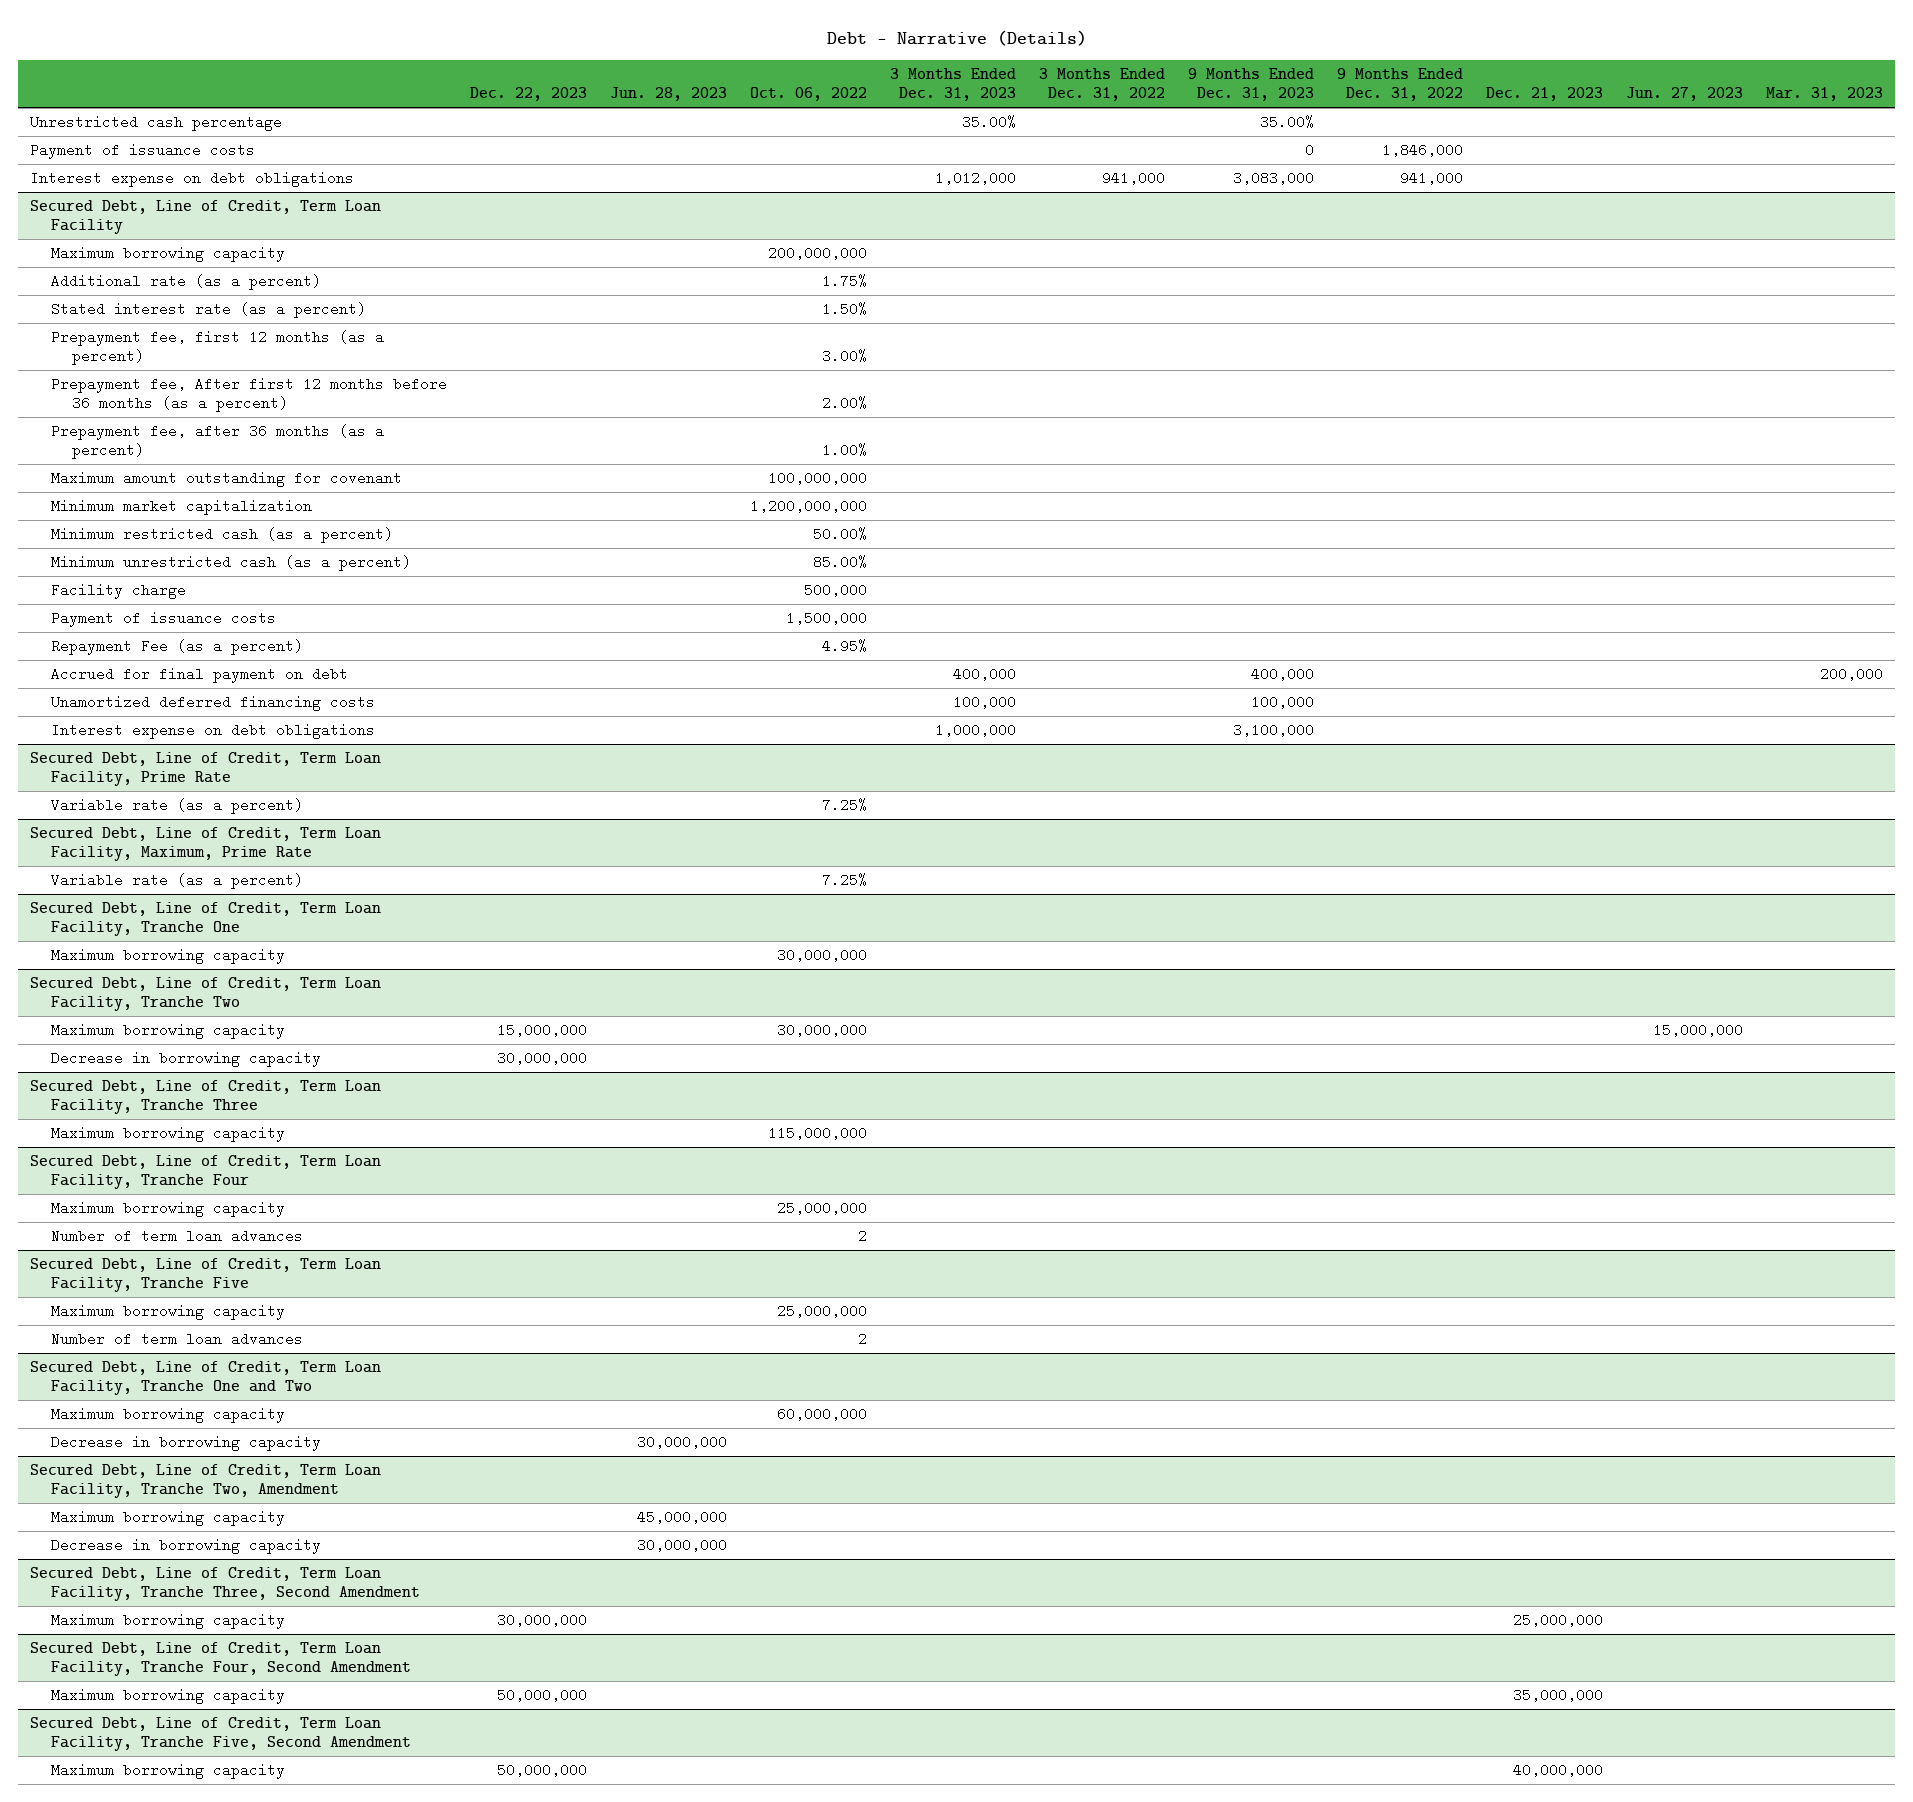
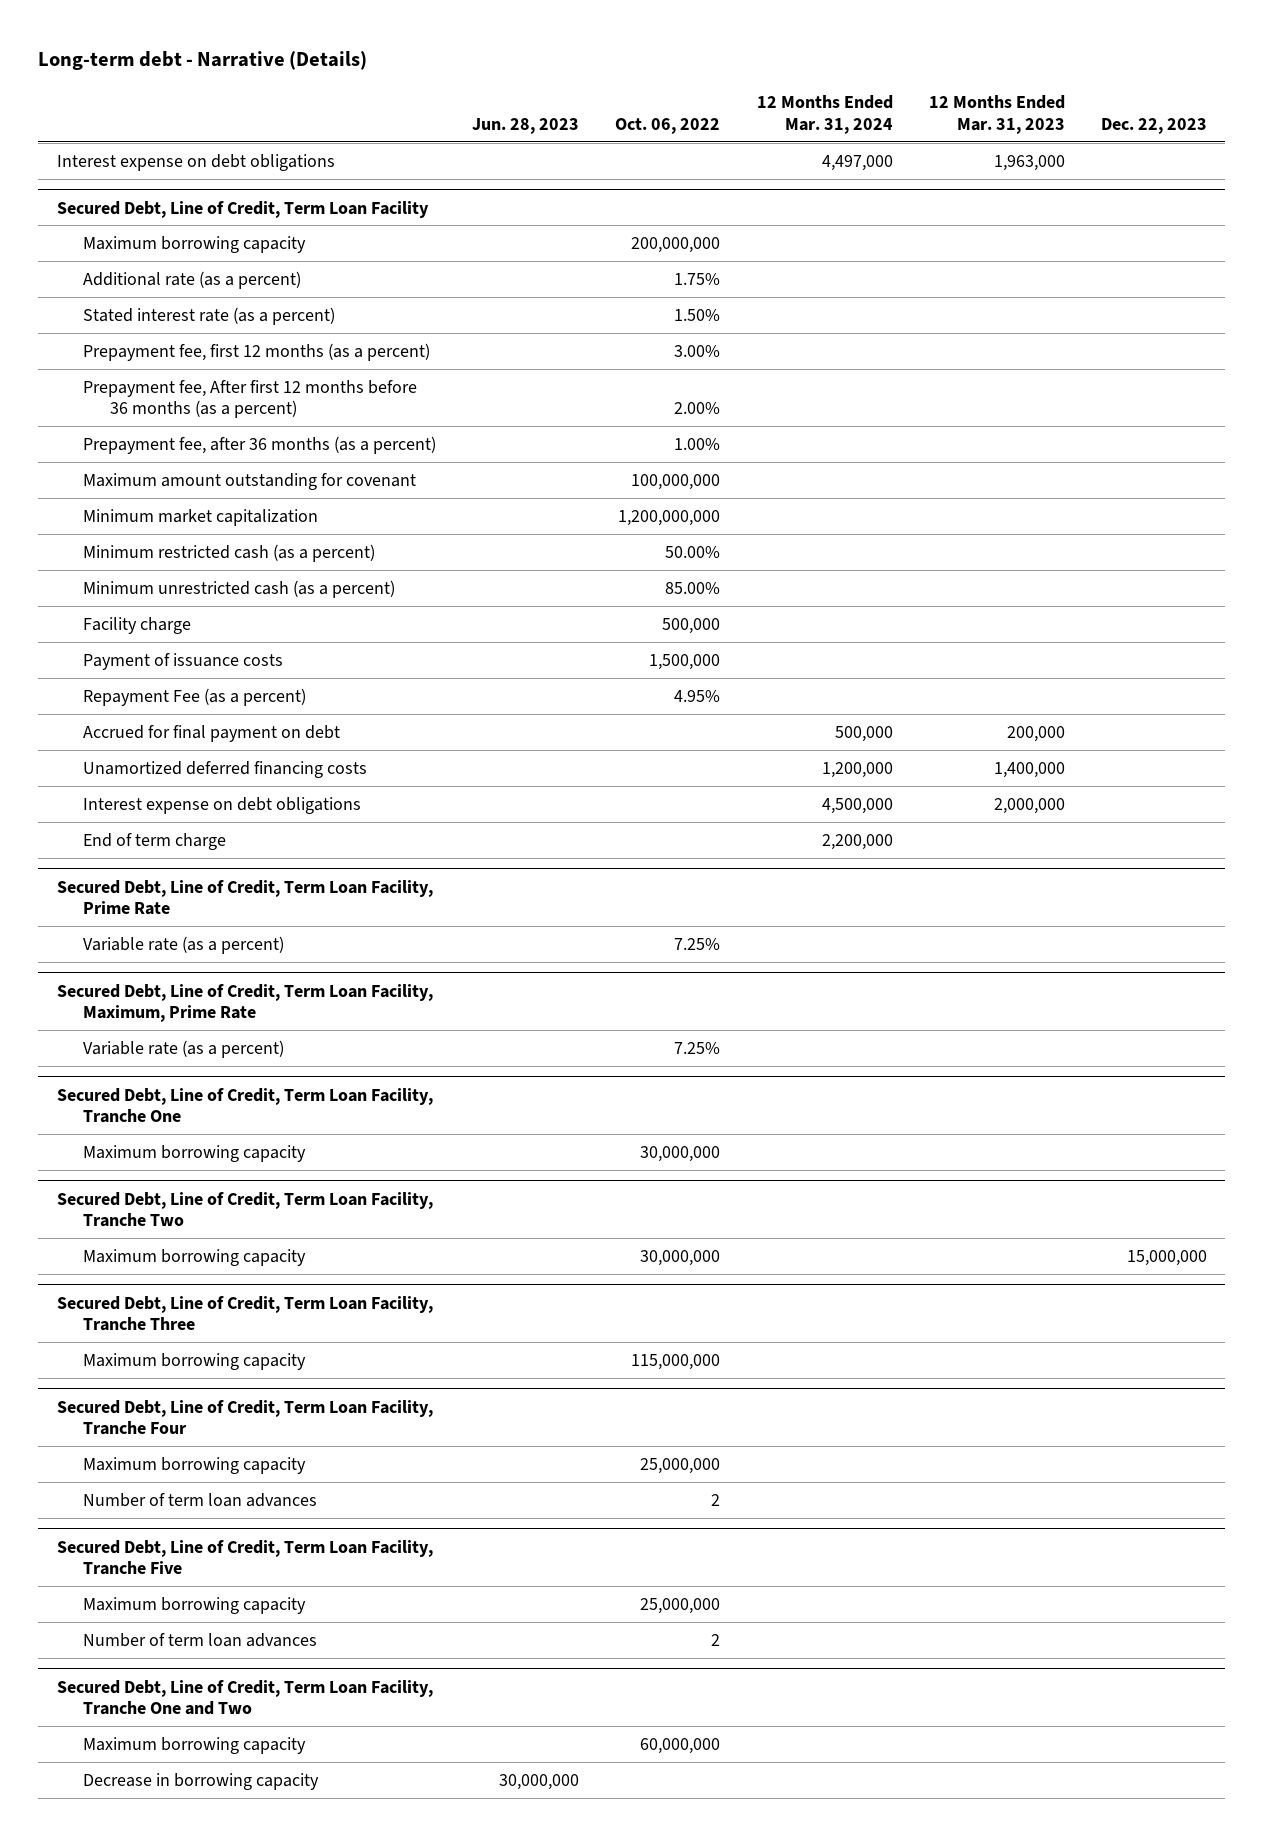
[826,29,1087,46] Debt - Narrative (Details) -> [38,51,368,71] Long-term debt - Narrative (Details)
[889,68,1016,102] 3 Months Ended Dec. 31, 2023 -> none
[1038,68,1165,102] 3 Months Ended Dec. 31, 2022 -> none
[1187,68,1314,102] 9 Months Ended Dec. 31, 2023 -> none
[1336,68,1463,102] 9 Months Ended Dec. 31, 2022 -> none
[1486,87,1604,102] Dec. 21, 2023 -> none
[1626,87,1744,102] Jun. 27, 2023 -> none
[1766,87,1884,102] Mar. 31, 2023 -> none
none -> [756,95,893,134] 12 Months Ended Mar. 31, 2024
none -> [928,95,1065,134] 12 Months Ended Mar. 31, 2023
[29,114,282,131] Unrestricted cash percentage -> none
[29,142,255,159] Payment of issuance costs -> none
none -> [83,832,227,850] End of term charge
[50,1050,321,1067] Decrease in borrowing capacity -> none
[29,1463,381,1499] Secured Debt, Line of Credit, Term Loan Facility, Tranche Two, Amendment -> none
[50,1509,285,1526] Maximum borrowing capacity -> none
[50,1537,321,1554] Decrease in borrowing capacity -> none
[29,1566,420,1602] Secured Debt, Line of Credit, Term Loan Facility, Tranche Three, Second Amendment -> none
[50,1612,285,1629] Maximum borrowing capacity -> none
[29,1641,411,1677] Secured Debt, Line of Credit, Term Loan Facility, Tranche Four, Second Amendment -> none
[50,1687,285,1704] Maximum borrowing capacity -> none
[29,1716,411,1752] Secured Debt, Line of Credit, Term Loan Facility, Tranche Five, Second Amendment -> none
[50,1762,285,1779] Maximum borrowing capacity -> none

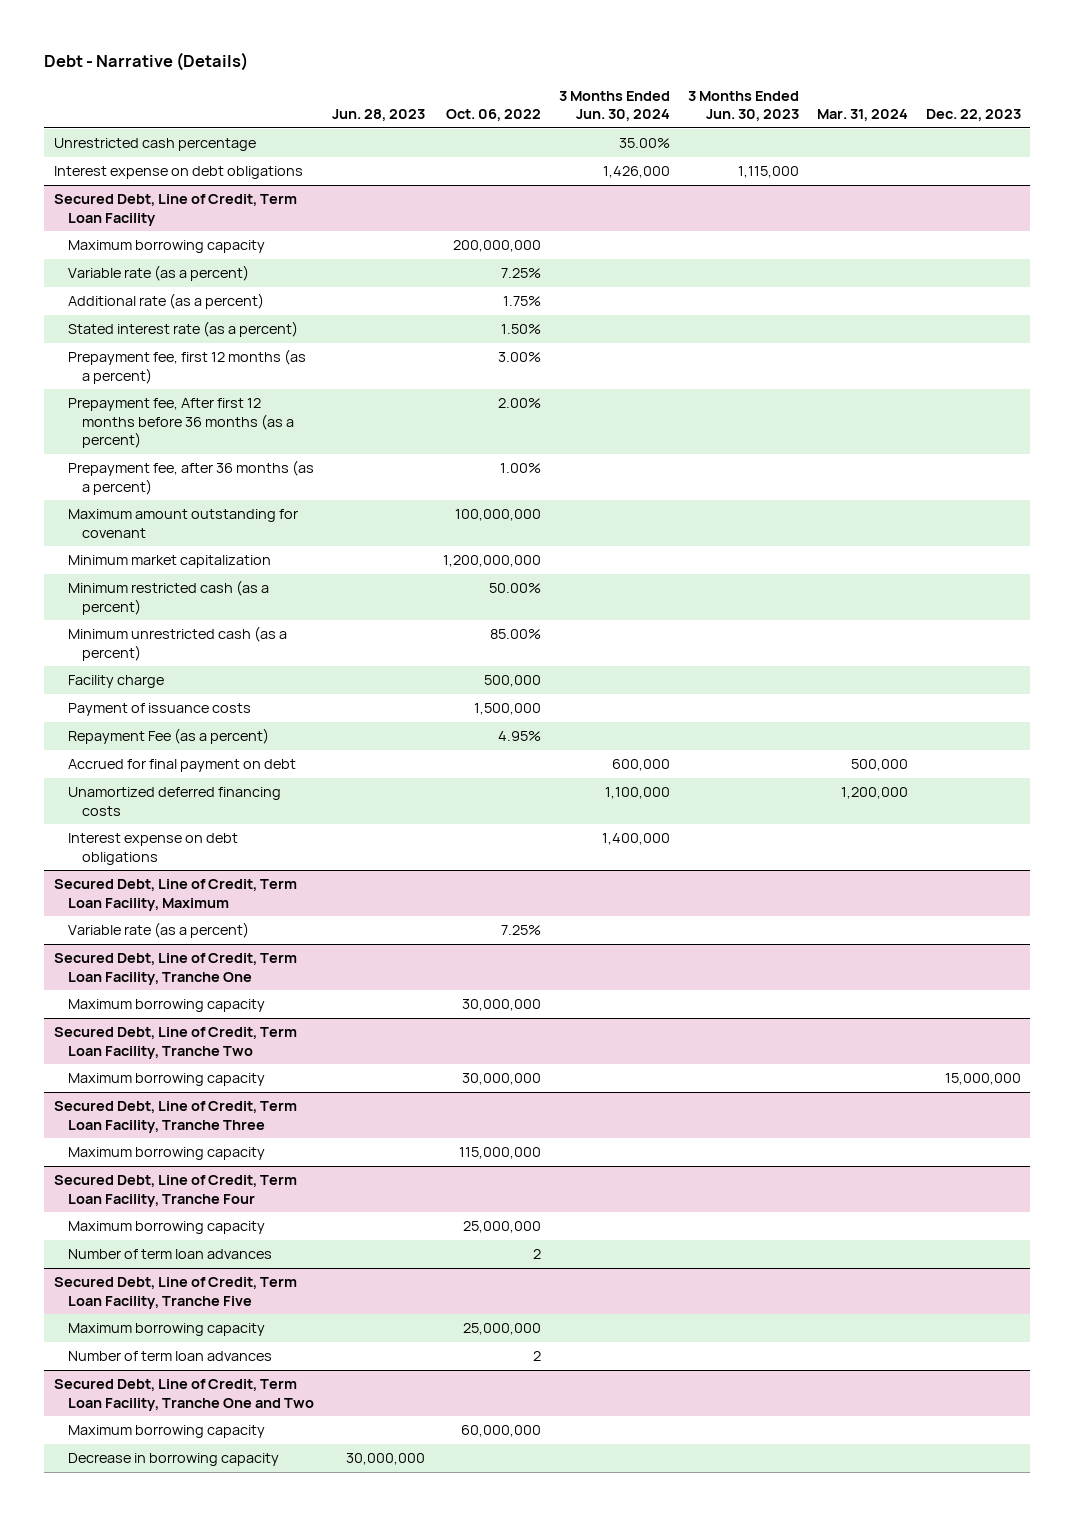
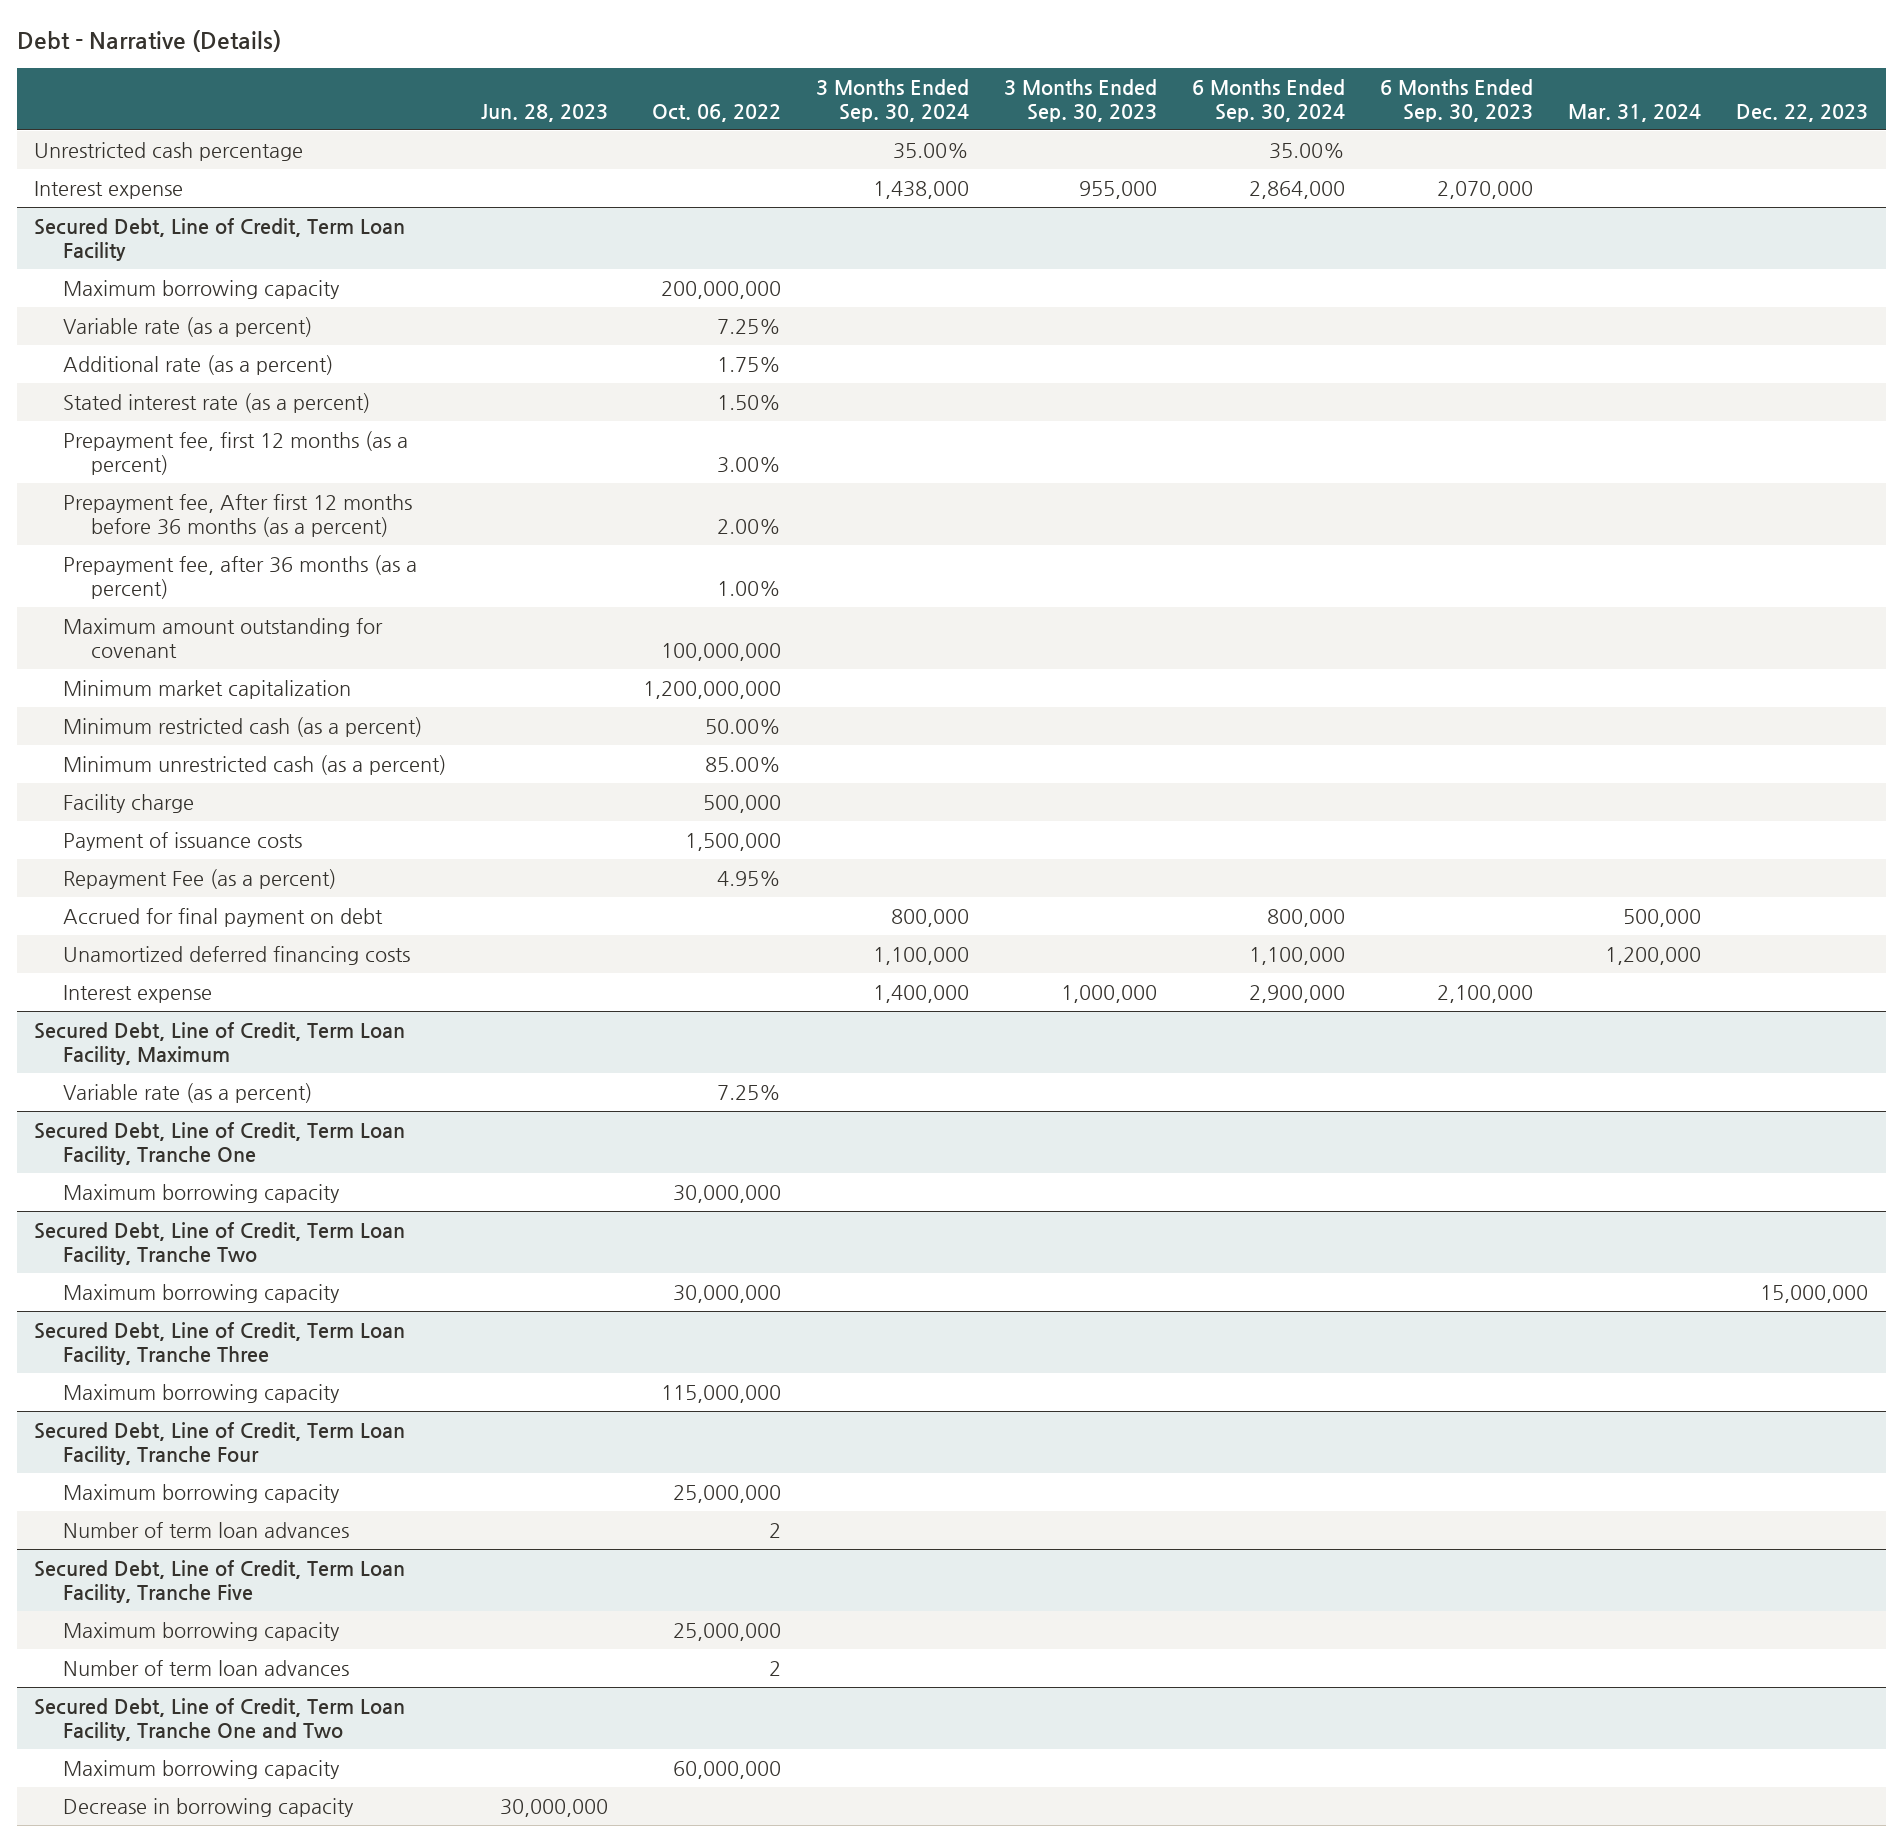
[559,90,671,122] 3 Months Ended Jun. 30, 2024 -> none
[688,90,800,122] 3 Months Ended Jun. 30, 2023 -> none
none -> [815,78,969,122] 3 Months Ended Sep. 30, 2024
none -> [1003,78,1157,122] 3 Months Ended Sep. 30, 2023
none -> [1192,78,1346,122] 6 Months Ended Sep. 30, 2024
none -> [1380,78,1534,122] 6 Months Ended Sep. 30, 2023
[53,166,303,180] Interest expense on debt obligations -> [34,181,184,200] Interest expense
[67,833,238,865] Interest expense on debt obligations -> [62,985,212,1004] Interest expense

